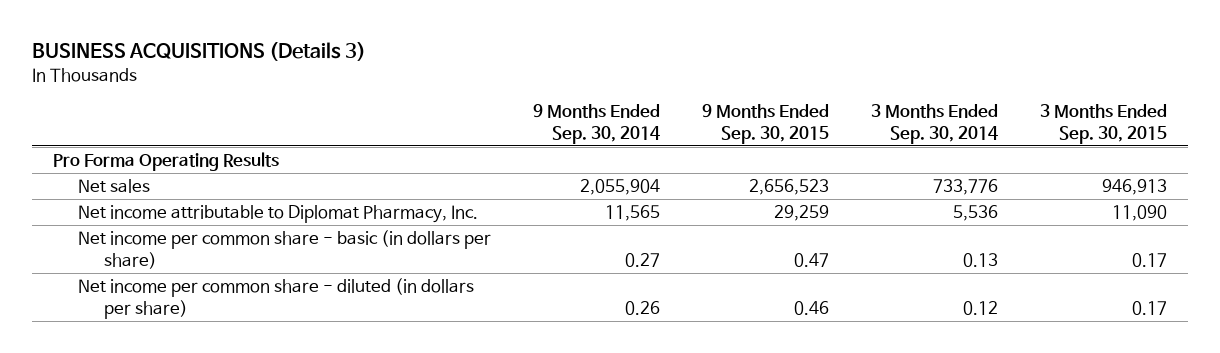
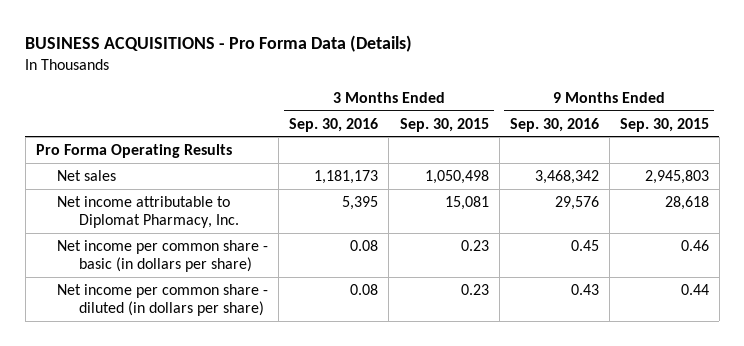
[32,42,367,62] BUSINESS ACQUISITIONS (Details 3) -> [25,35,413,53] BUSINESS ACQUISITIONS - Pro Forma Data (Details)
[533,103,661,144] 9 Months Ended Sep. 30, 2014 -> none
[870,103,998,144] 3 Months Ended Sep. 30, 2014 -> none
none -> [289,117,379,132] Sep. 30, 2016
none -> [509,117,599,132] Sep. 30, 2016
[749,179,830,196] 2,656,523 -> [644,169,709,184] 2,945,803
[1101,179,1167,196] 946,913 -> [424,169,489,184] 1,050,498
[774,205,830,222] 29,259 -> [664,195,709,210] 28,618
[1111,205,1167,222] 11,090 -> [444,195,489,210] 15,081
[794,252,830,267] 0.47 -> [680,239,709,251] 0.46
[1131,252,1167,267] 0.17 -> [460,239,489,251] 0.23
[794,300,830,315] 0.46 -> [680,283,709,295] 0.44
[1131,300,1167,315] 0.17 -> [460,283,489,295] 0.23

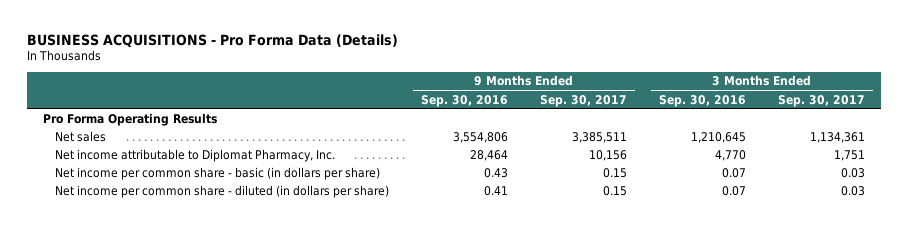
[399,117,489,132] Sep. 30, 2015 -> none
[619,117,709,132] Sep. 30, 2015 -> none
none -> [540,94,628,107] Sep. 30, 2017
none -> [778,94,866,107] Sep. 30, 2017
[314,169,379,184] 1,181,173 -> [691,132,747,144] 1,210,645
[534,169,599,184] 3,468,342 -> [453,132,509,144] 3,554,806
[342,195,379,210] 5,395 -> [715,150,747,162] 4,770
[554,195,599,210] 29,576 -> [470,150,509,162] 28,464
[350,239,379,251] 0.08 -> [722,168,747,179] 0.07
[570,239,599,251] 0.45 -> [484,168,509,179] 0.43
[350,283,379,295] 0.08 -> [722,186,747,197] 0.07
[570,283,599,295] 0.43 -> [484,186,509,197] 0.41

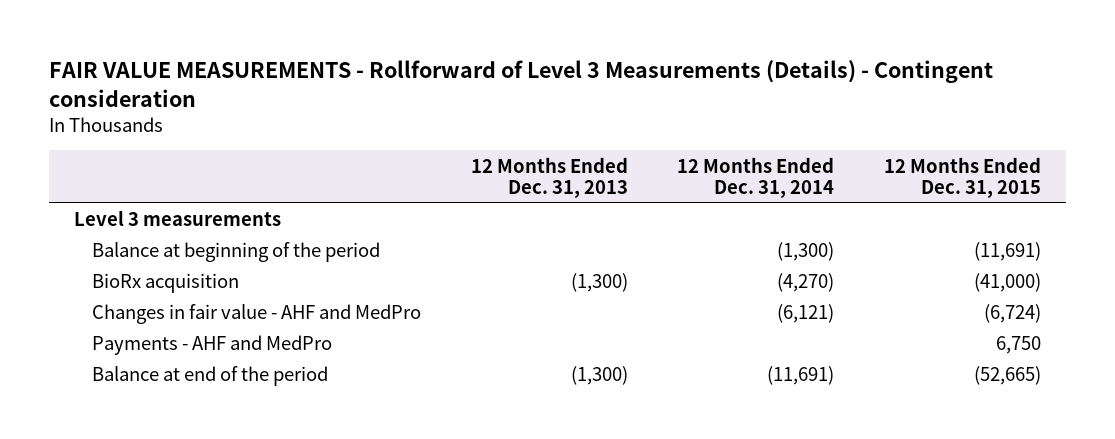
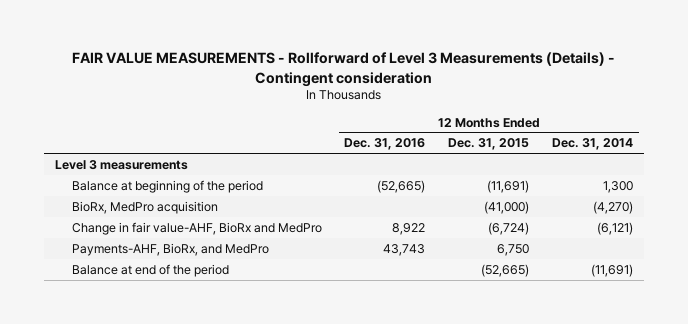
[470,156,628,199] 12 Months Ended Dec. 31, 2013 -> none
none -> [344,138,426,151] Dec. 31, 2016
[777,242,835,262] (1,300) -> [603,180,634,193] 1,300
[92,273,240,294] BioRx acquisition -> [71,200,218,214] BioRx, MedPro acquisition
[92,304,422,325] Changes in fair value - AHF and MedPro -> [71,221,322,235] Change in fair value-AHF, BioRx and MedPro
[92,335,333,356] Payments - AHF and MedPro -> [71,242,269,256] Payments-AHF, BioRx, and MedPro

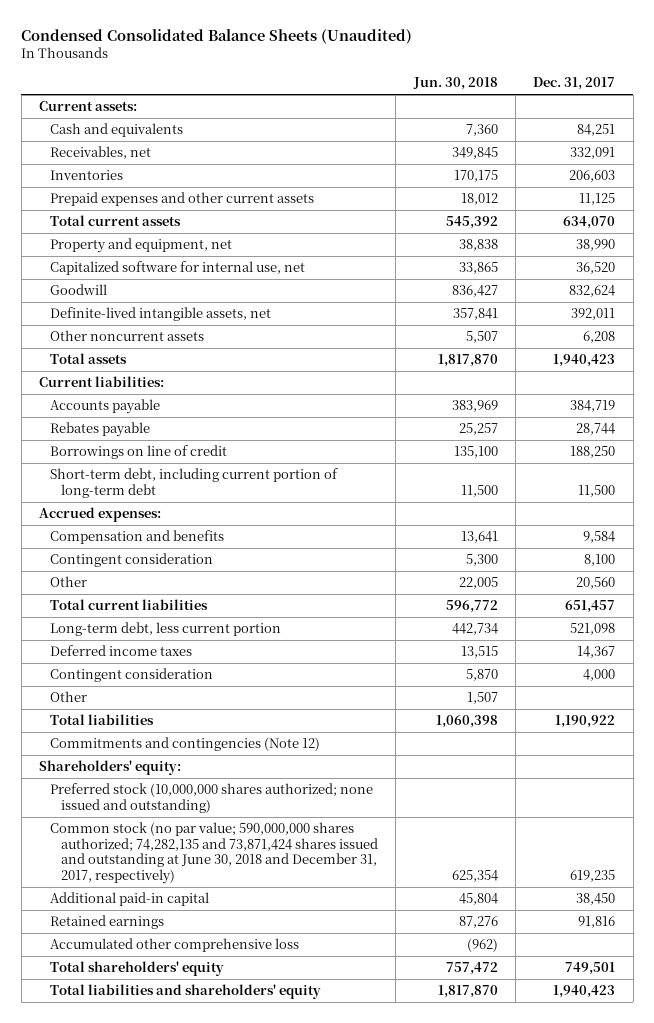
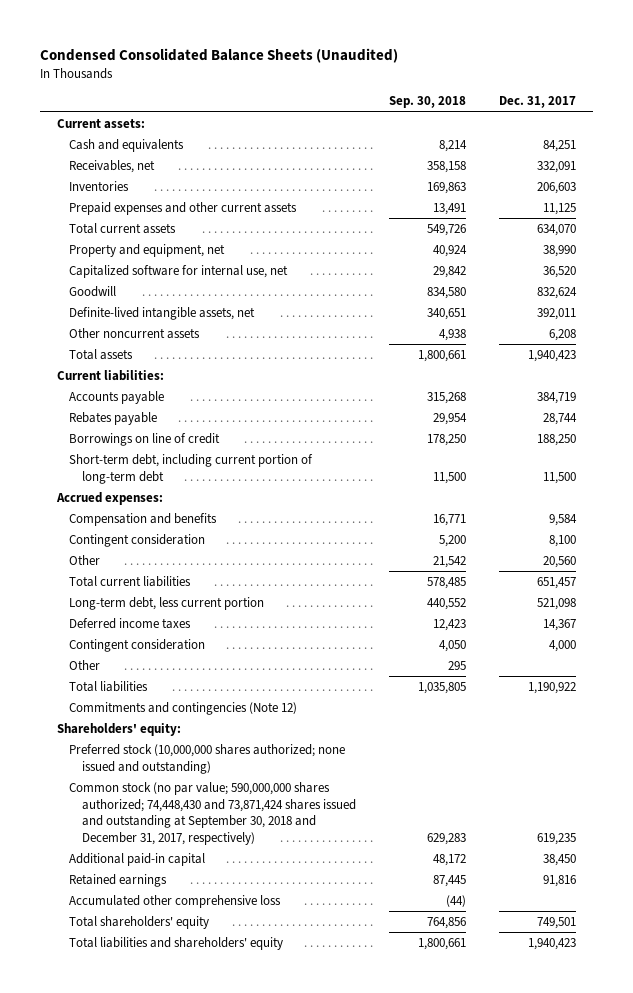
[412,77,498,91] Jun. 30, 2018 -> none
none -> [389,96,467,109] Sep. 30, 2018
[49,822,379,885] Common stock (no par value; 590,000,000 shares authorized; 74,282,135 and 73,871,424 shares issued and outstanding at June 30, 2018 and December 31, 2017, respectively) -> [69,781,357,846] Common stock (no par value; 590,000,000 shares authorized; 74,448,430 and 73,871,424 shares issued and outstanding at September 30, 2018 and December 31, 2017, respectively)

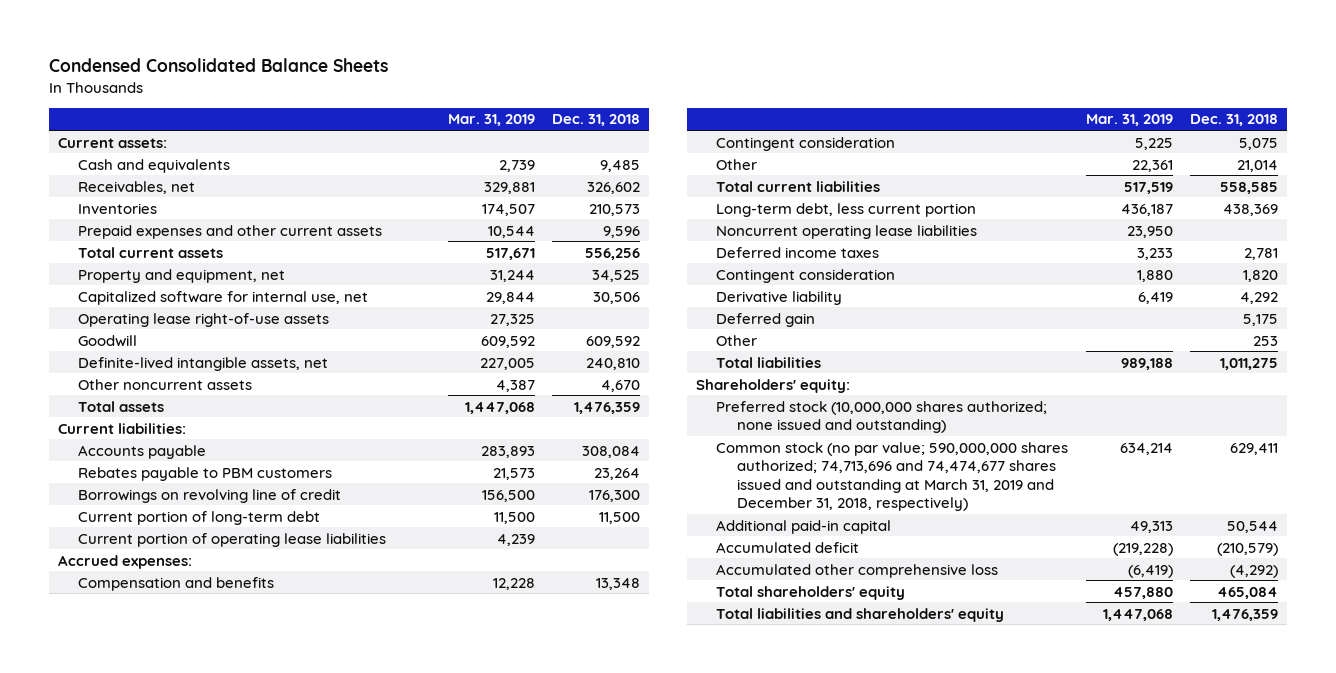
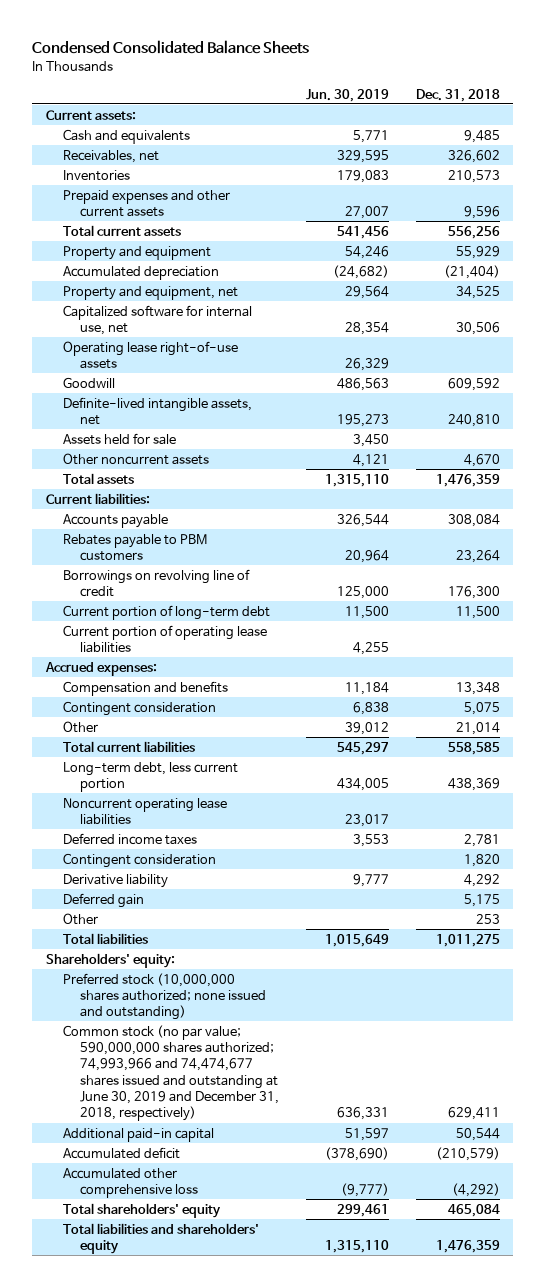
[447,114,535,127] Mar. 31, 2019 -> none
none -> [306,88,390,102] Jun. 30, 2019
none -> [62,245,211,260] Property and equipment
none -> [62,265,219,280] Accumulated depreciation
none -> [62,432,176,445] Assets held for sale
[716,441,1069,512] Common stock (no par value; 590,000,000 shares authorized; 74,713,696 and 74,474,677 shares issued and outstanding at March 31, 2019 and December 31, 2018, respectively) -> [62,1024,280,1122] Common stock (no par value; 590,000,000 shares authorized; 74,993,966 and 74,474,677 shares issued and outstanding at June 30, 2019 and December 31, 2018, respectively)

